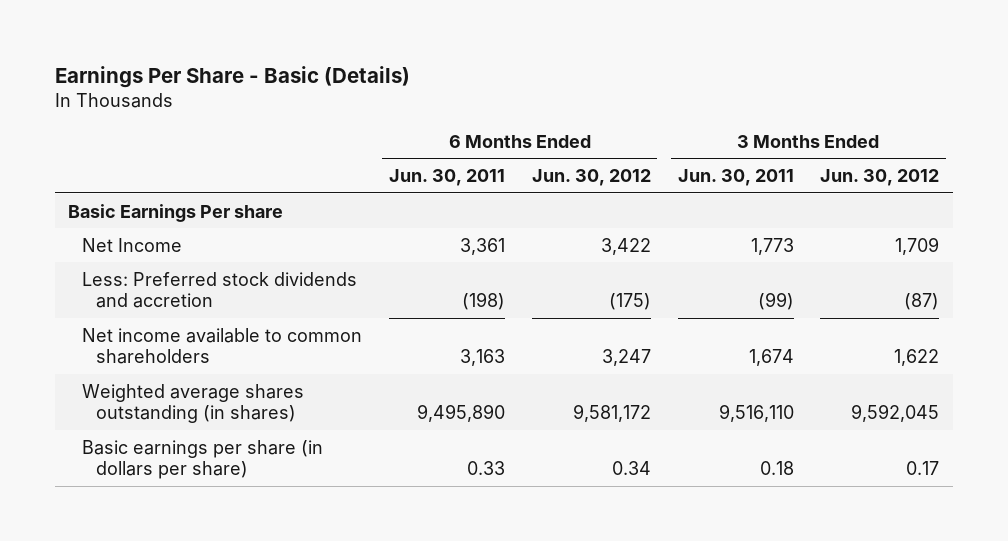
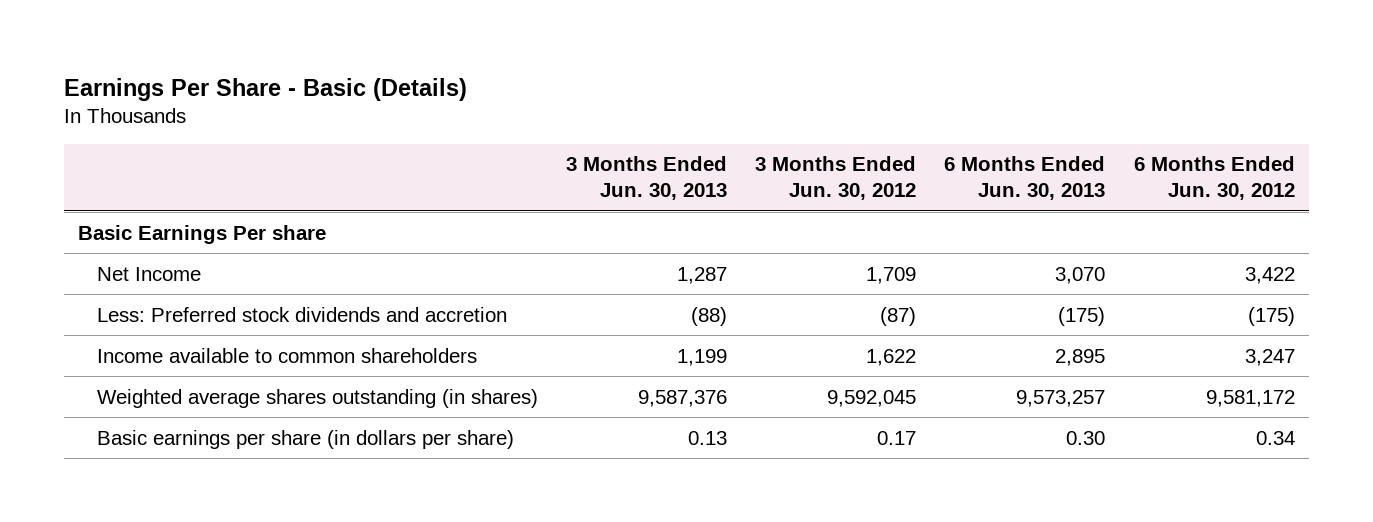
[388,169,505,187] Jun. 30, 2011 -> none
[677,169,794,187] Jun. 30, 2011 -> none
none -> [565,156,727,200] 3 Months Ended Jun. 30, 2013
none -> [944,156,1106,200] 6 Months Ended Jun. 30, 2013
[82,327,363,365] Net income available to common shareholders -> [96,347,477,363] Income available to common shareholders

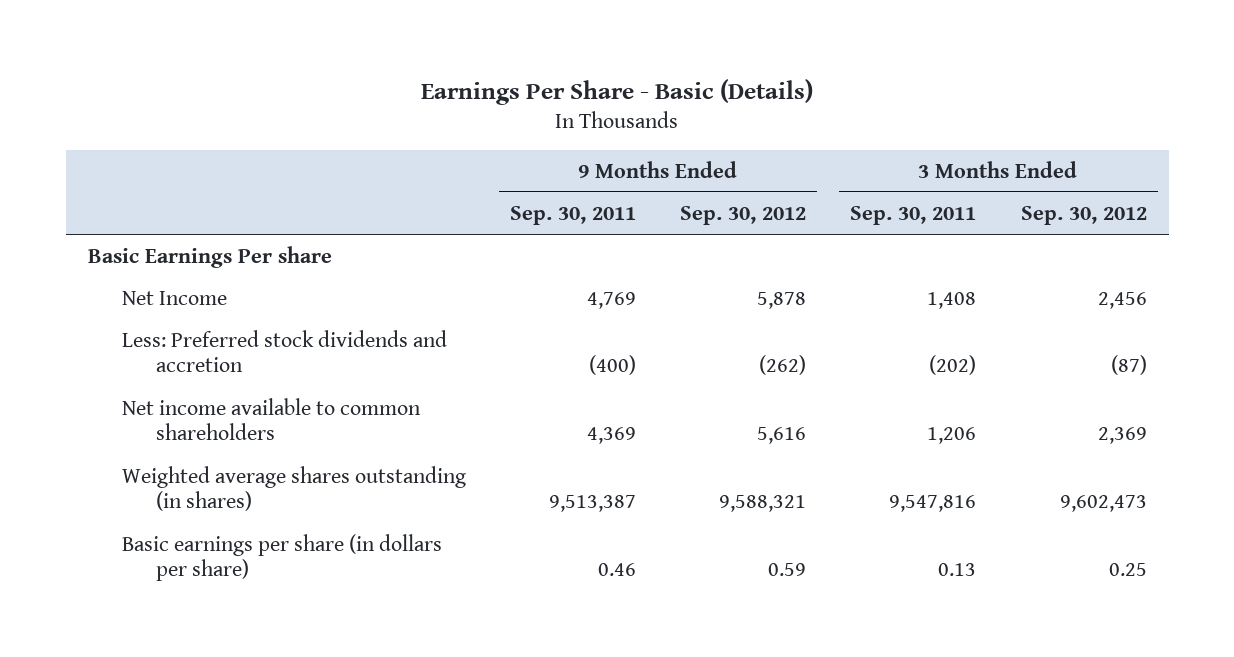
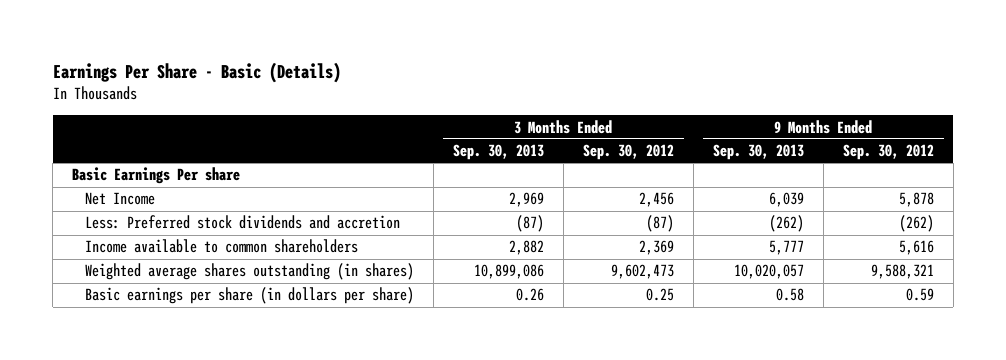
[509,205,636,225] Sep. 30, 2011 -> none
[850,205,977,225] Sep. 30, 2011 -> none
none -> [452,144,544,161] Sep. 30, 2013
none -> [712,144,804,161] Sep. 30, 2013
[121,397,421,441] Net income available to common shareholders -> [84,239,358,254] Income available to common shareholders

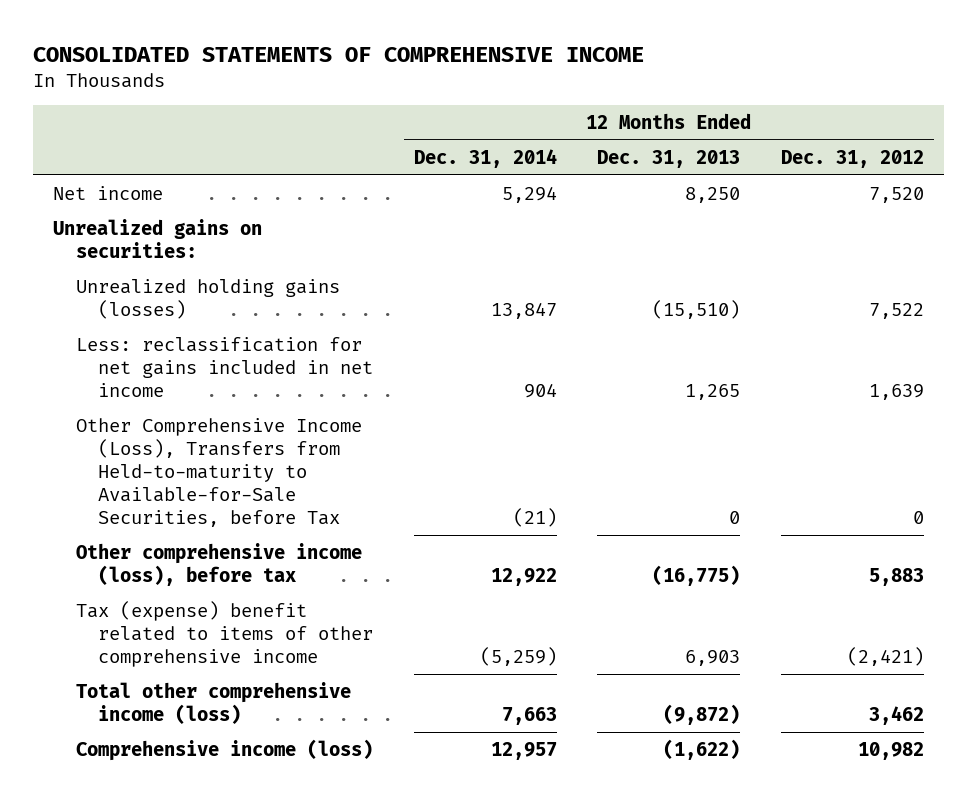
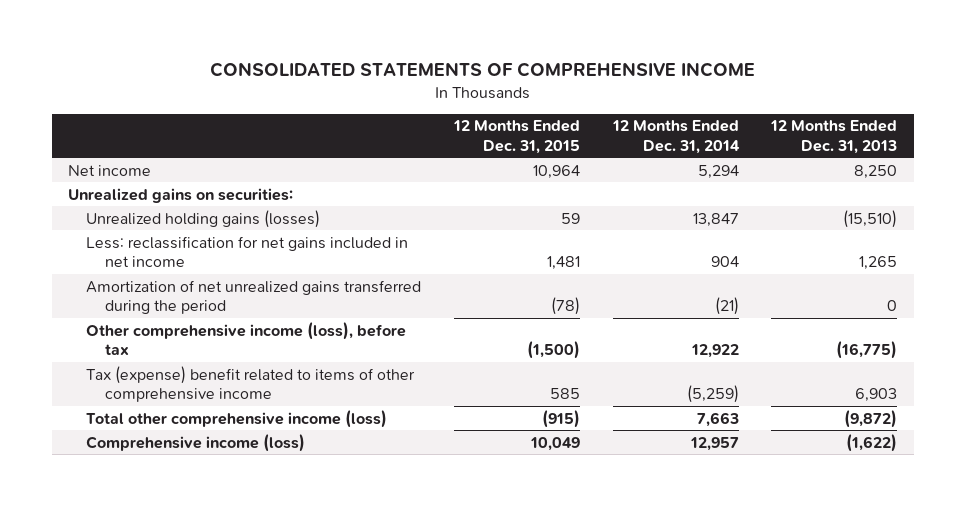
[781,149,925,168] Dec. 31, 2012 -> none
none -> [453,120,581,154] 12 Months Ended Dec. 31, 2015
[75,417,362,528] Other Comprehensive Income (Loss), Transfers from Held-to-maturity to Available-for-Sale Securities, before Tax -> [86,279,422,314] Amortization of net unrealized gains transferred during the period

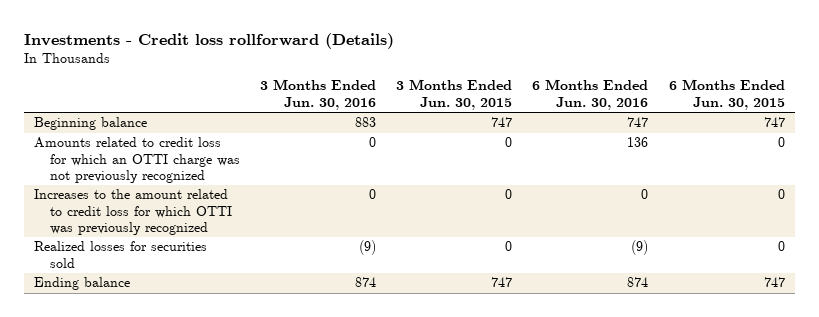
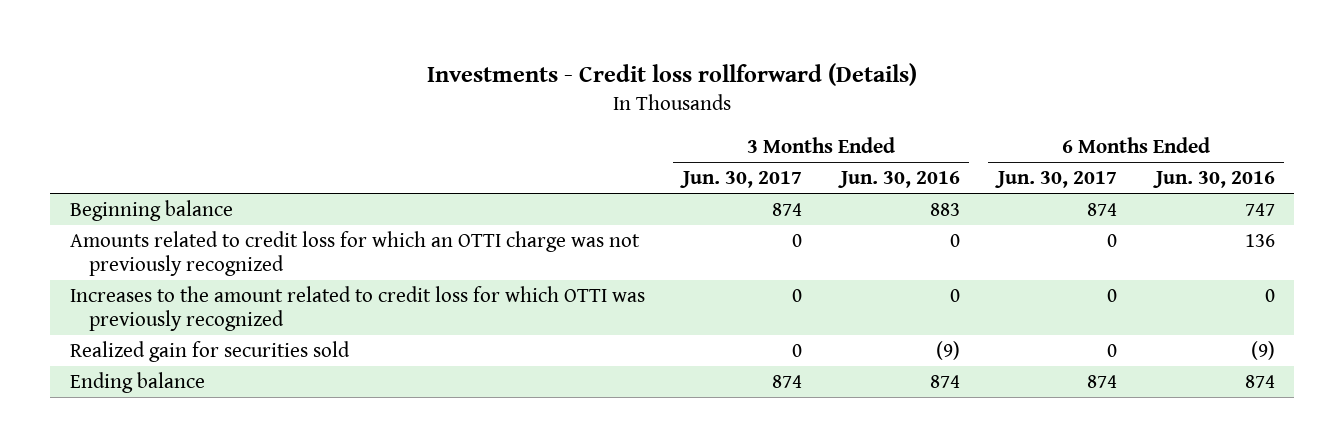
[396,79,513,110] 3 Months Ended Jun. 30, 2015 -> none
[668,79,785,110] 6 Months Ended Jun. 30, 2015 -> none
none -> [680,171,803,189] Jun. 30, 2017
none -> [995,171,1118,189] Jun. 30, 2017
[34,241,208,268] Realized losses for securities sold -> [69,340,350,362] Realized gain for securities sold

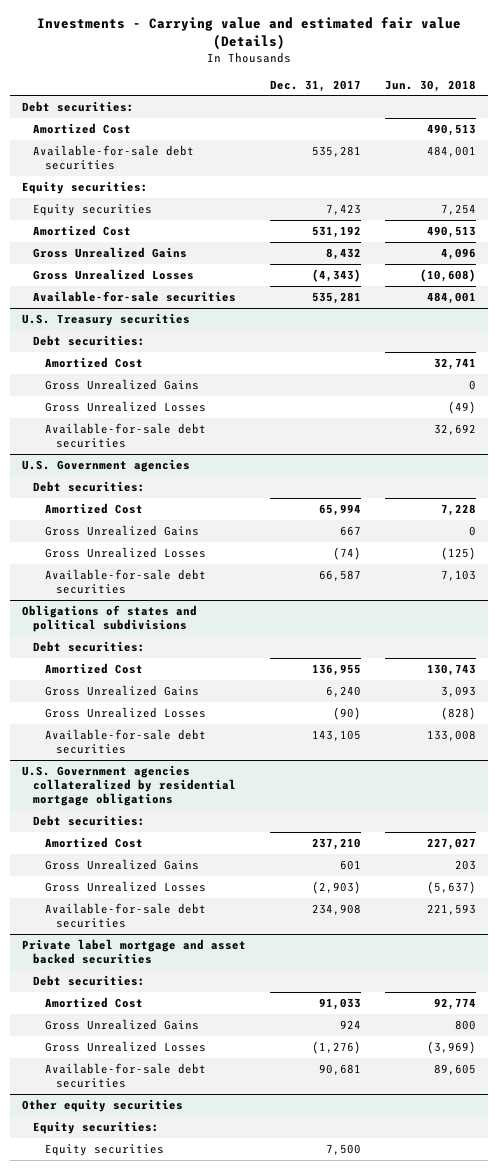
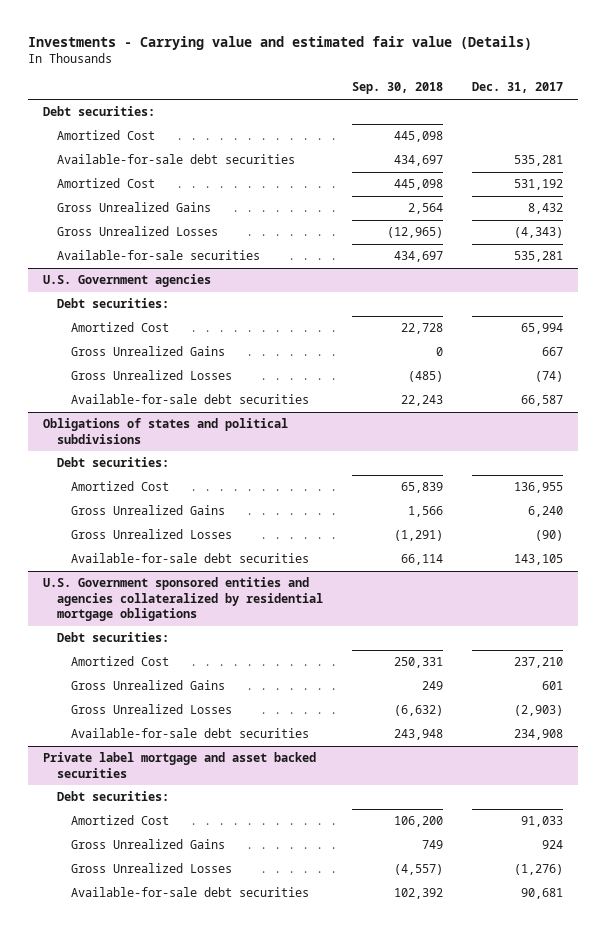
[385,79,477,92] Jun. 30, 2018 -> none
none -> [351,82,443,95] Sep. 30, 2018
[22,180,149,194] Equity securities: -> none
[33,203,153,216] Equity securities -> none
[22,312,191,326] U.S. Treasury securities -> none
[33,334,146,346] Debt securities: -> none
[44,356,143,368] Amortized Cost -> none
[44,378,199,390] Gross Unrealized Gains -> none
[44,400,206,412] Gross Unrealized Losses -> none
[44,422,206,448] Available-for-sale debt securities -> none
[22,764,237,806] U.S. Government agencies collateralized by residential mortgage obligations -> [42,577,323,621] U.S. Government sponsored entities and agencies collateralized by residential mortgage obligations
[22,1098,184,1112] Other equity securities -> none
[33,1120,160,1134] Equity securities: -> none
[44,1143,164,1156] Equity securities -> none

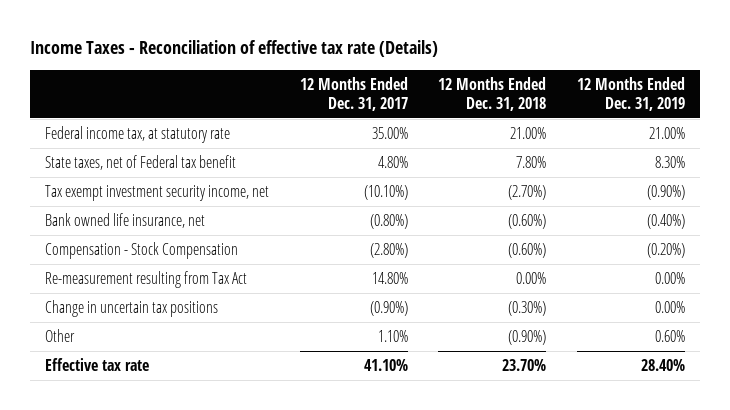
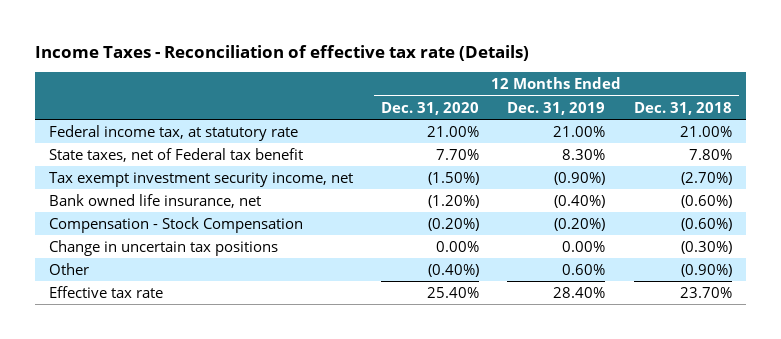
[299,77,408,111] 12 Months Ended Dec. 31, 2017 -> none
none -> [381,101,480,115] Dec. 31, 2020
[45,271,248,289] Re-measurement resulting from Tax Act -> none

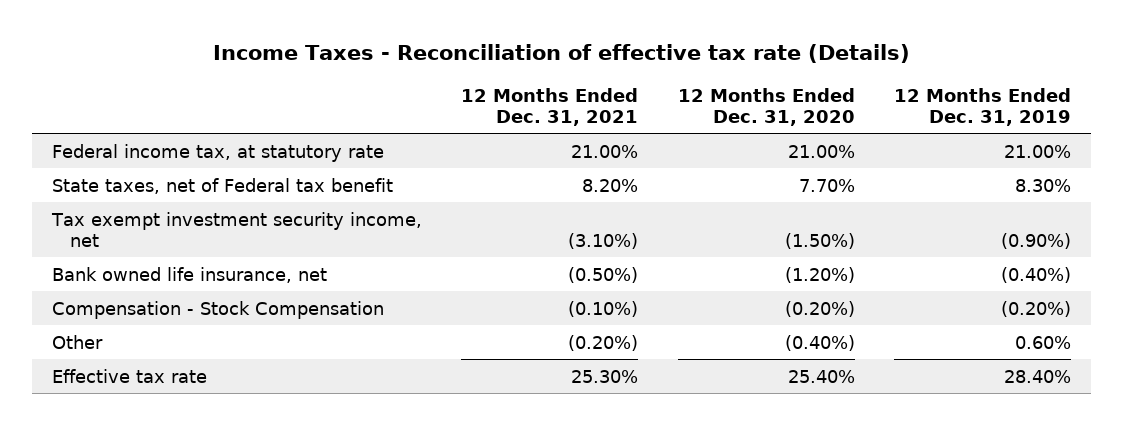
[633,101,732,115] Dec. 31, 2018 -> none
none -> [461,87,639,126] 12 Months Ended Dec. 31, 2021
[49,239,279,256] Change in uncertain tax positions -> none

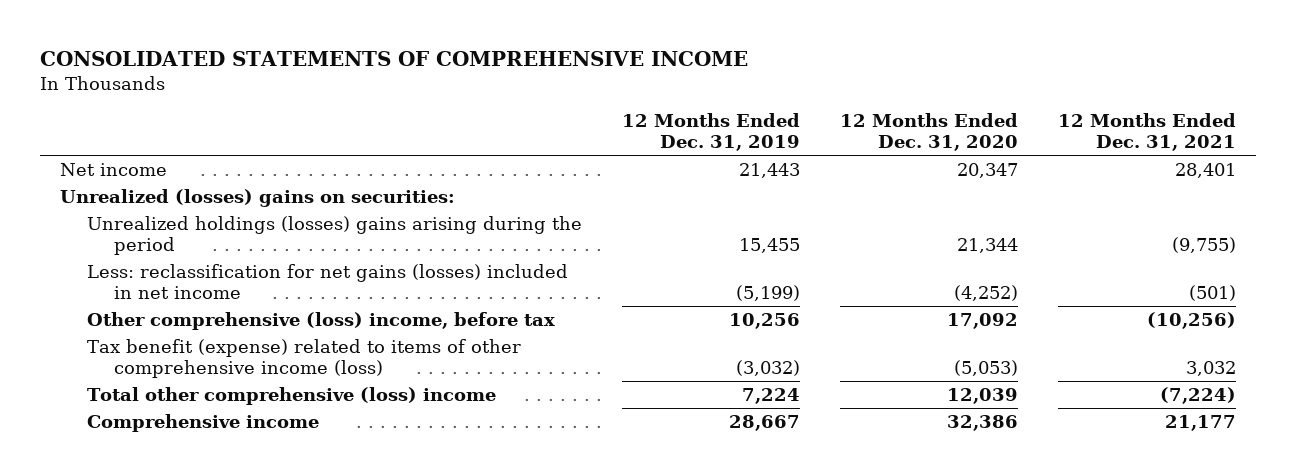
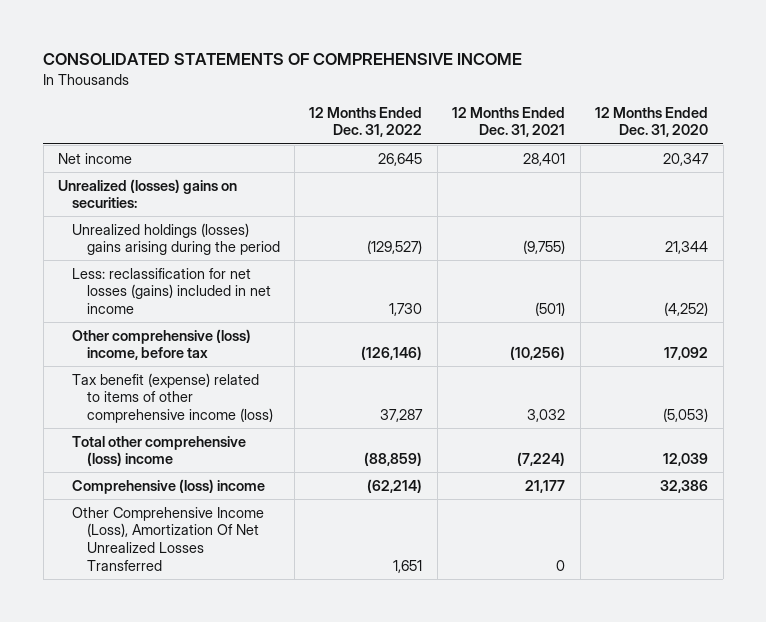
[621,112,800,152] 12 Months Ended Dec. 31, 2019 -> none
none -> [309,106,423,138] 12 Months Ended Dec. 31, 2022
[86,263,568,300] Less: reclassification for net gains (losses) included in net income -> [72,267,271,315] Less: reclassification for net losses (gains) included in net income
[86,413,319,432] Comprehensive income -> [72,478,266,494] Comprehensive (loss) income
none -> [72,506,265,572] Other Comprehensive Income (Loss), Amortization Of Net Unrealized Losses Transferred

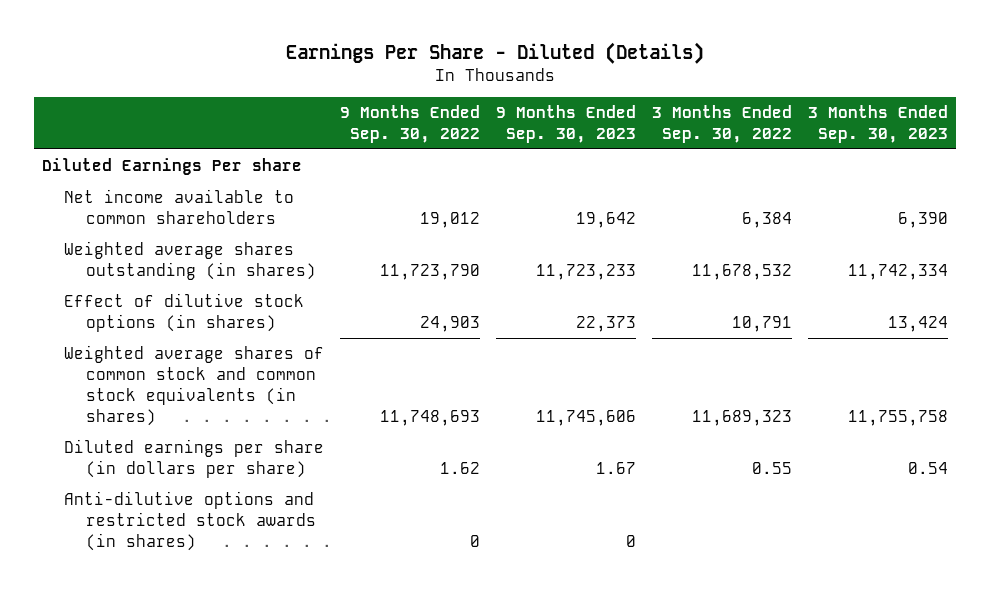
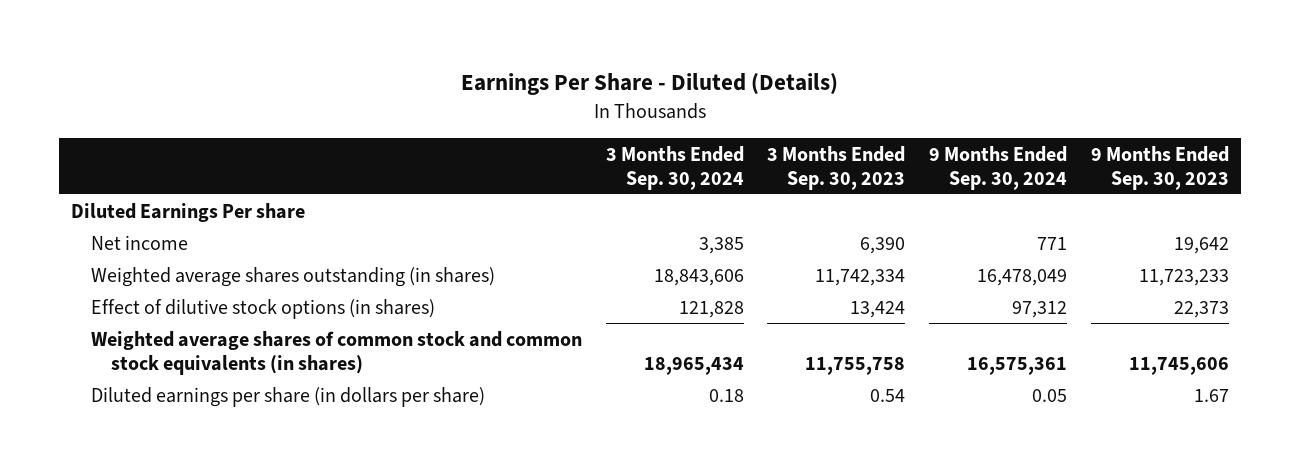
[340,104,481,143] 9 Months Ended Sep. 30, 2022 -> none
[652,104,793,143] 3 Months Ended Sep. 30, 2022 -> none
none -> [605,145,744,190] 3 Months Ended Sep. 30, 2024
none -> [929,145,1068,190] 9 Months Ended Sep. 30, 2024
[64,189,295,225] Net income available to common shareholders -> [90,234,188,250] Net income
[64,491,316,551] Anti-dilutive options and restricted stock awards (in shares) -> none

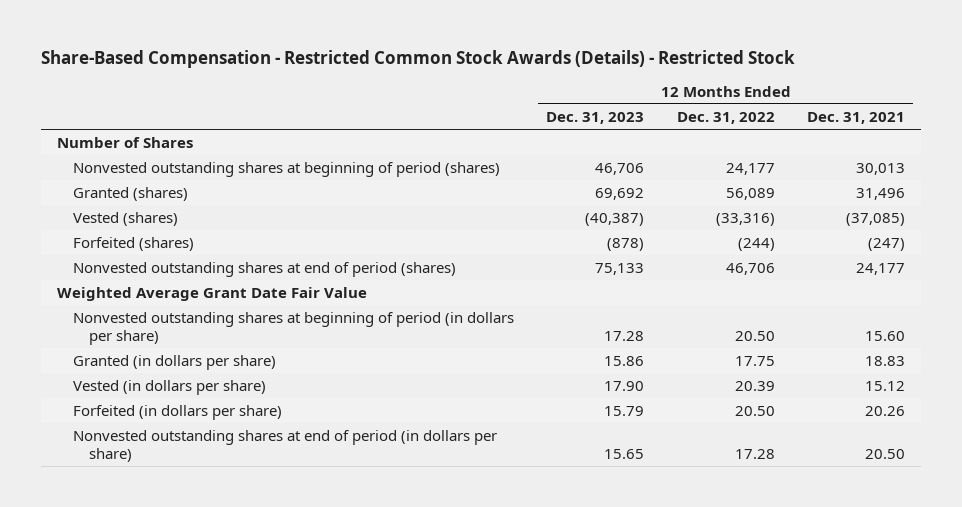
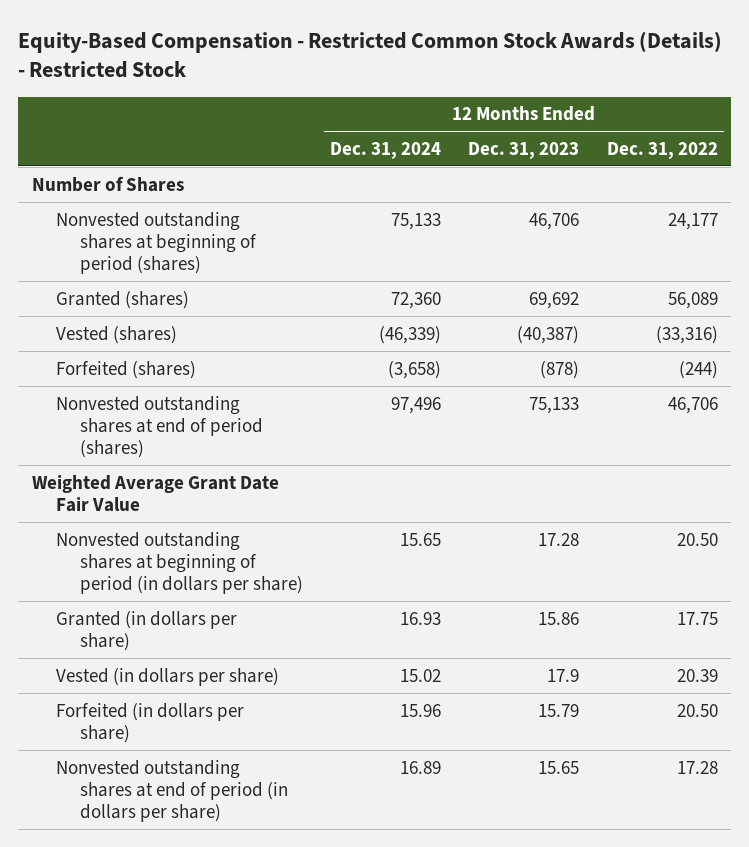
[40,49,795,68] Share-Based Compensation - Restricted Common Stock Awards (Details) - Restricted Stock -> [17,30,722,79] Equity-Based Compensation - Restricted Common Stock Awards (Details) - Restricted Stock
[806,111,905,124] Dec. 31, 2021 -> none
none -> [330,141,442,159] Dec. 31, 2024
[604,380,645,391] 17.90 -> [547,668,580,682] 17.9

